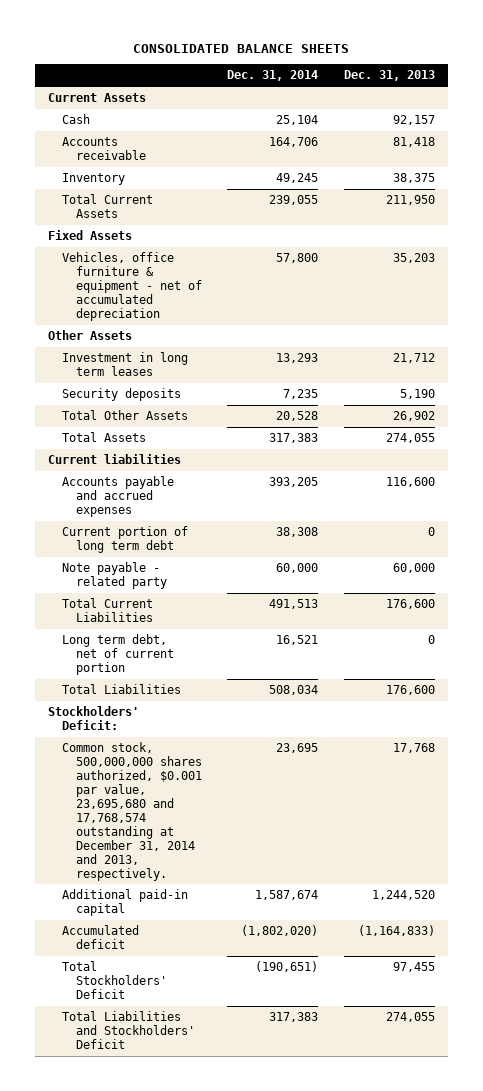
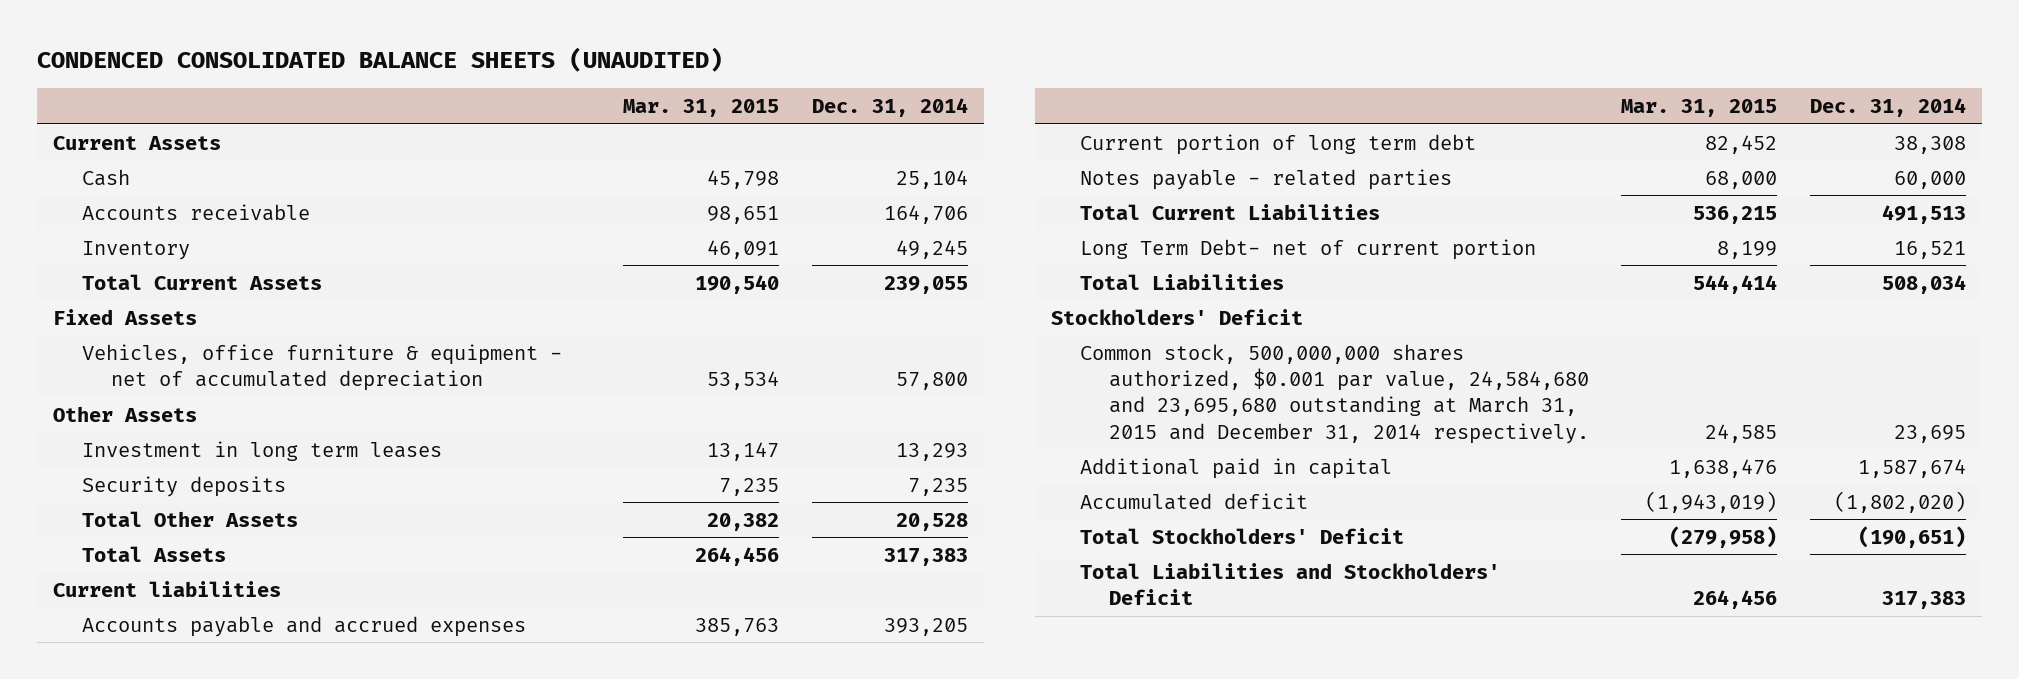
[133,43,350,53] CONSOLIDATED BALANCE SHEETS -> [36,47,723,73] CONDENCED CONSOLIDATED BALANCE SHEETS (UNAUDITED)
[343,70,435,82] Dec. 31, 2013 -> none
none -> [623,99,780,118] Mar. 31, 2015
[61,562,167,590] Note payable - related party -> [1079,168,1452,190] Notes payable - related parties
[61,634,174,675] Long term debt, net of current portion -> [1079,238,1536,260] Long Term Debt- net of current portion
[48,706,140,731] Stockholders' Deficit: -> [1050,308,1303,325] Stockholders' Deficit
[61,742,202,881] Common stock, 500,000,000 shares authorized, $0.001 par value, 23,695,680 and 17,768,574 outstanding at December 31, 2014 and 2013, respectively. -> [1079,343,1589,444] Common stock, 500,000,000 shares authorized, $0.001 par value, 24,584,680 and 23,695,680 outstanding at March 31, 2015 and December 31, 2014 respectively.
[61,889,188,917] Additional paid-in capital -> [1079,457,1392,479] Additional paid in capital

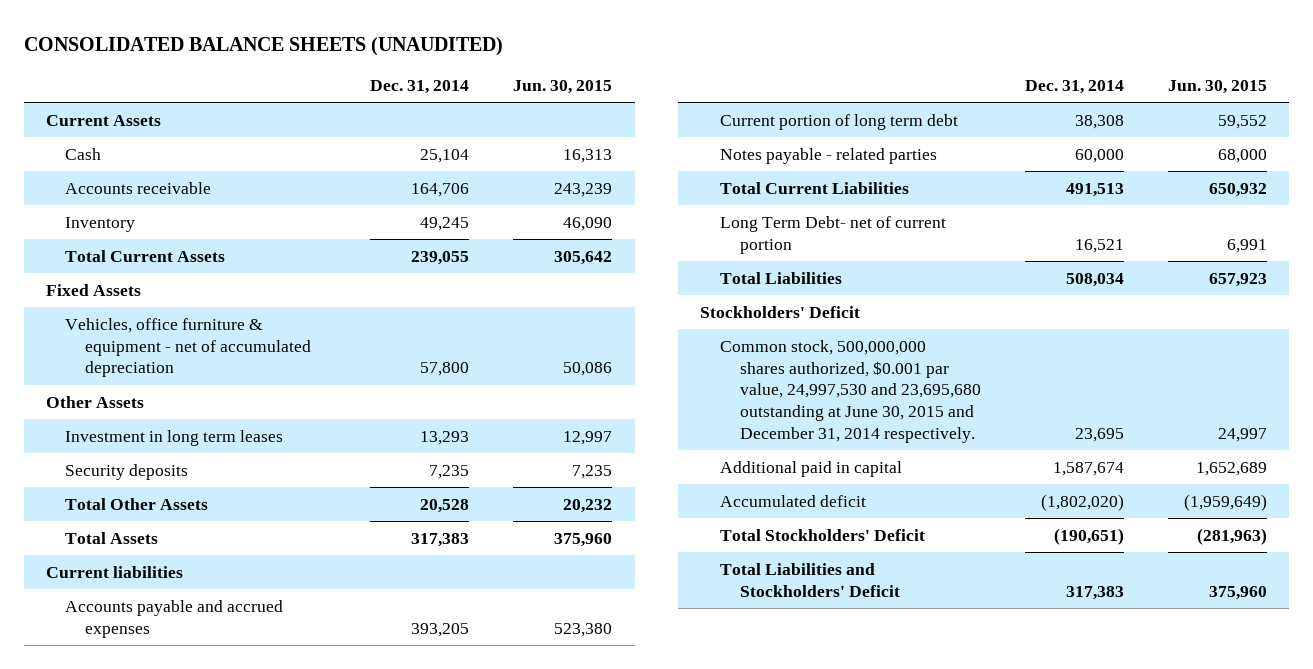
[36,47,723,73] CONDENCED CONSOLIDATED BALANCE SHEETS (UNAUDITED) -> [23,36,503,56] CONSOLIDATED BALANCE SHEETS (UNAUDITED)
[623,99,780,118] Mar. 31, 2015 -> none
none -> [513,79,613,94] Jun. 30, 2015
[1079,343,1589,444] Common stock, 500,000,000 shares authorized, $0.001 par value, 24,584,680 and 23,695,680 outstanding at March 31, 2015 and December 31, 2014 respectively. -> [720,339,981,444] Common stock, 500,000,000 shares authorized, $0.001 par value, 24,997,530 and 23,695,680 outstanding at June 30, 2015 and December 31, 2014 respectively.

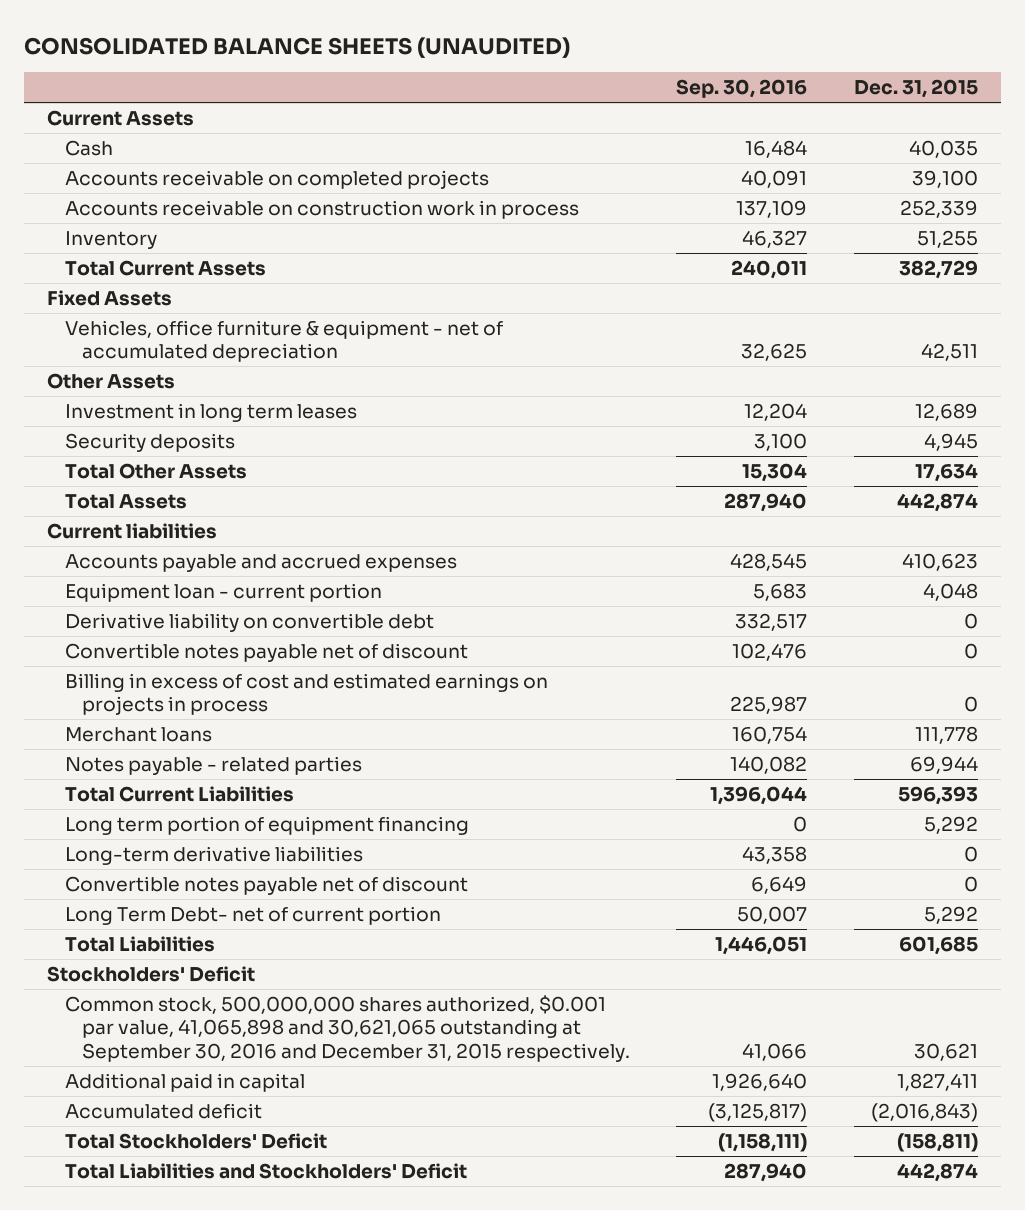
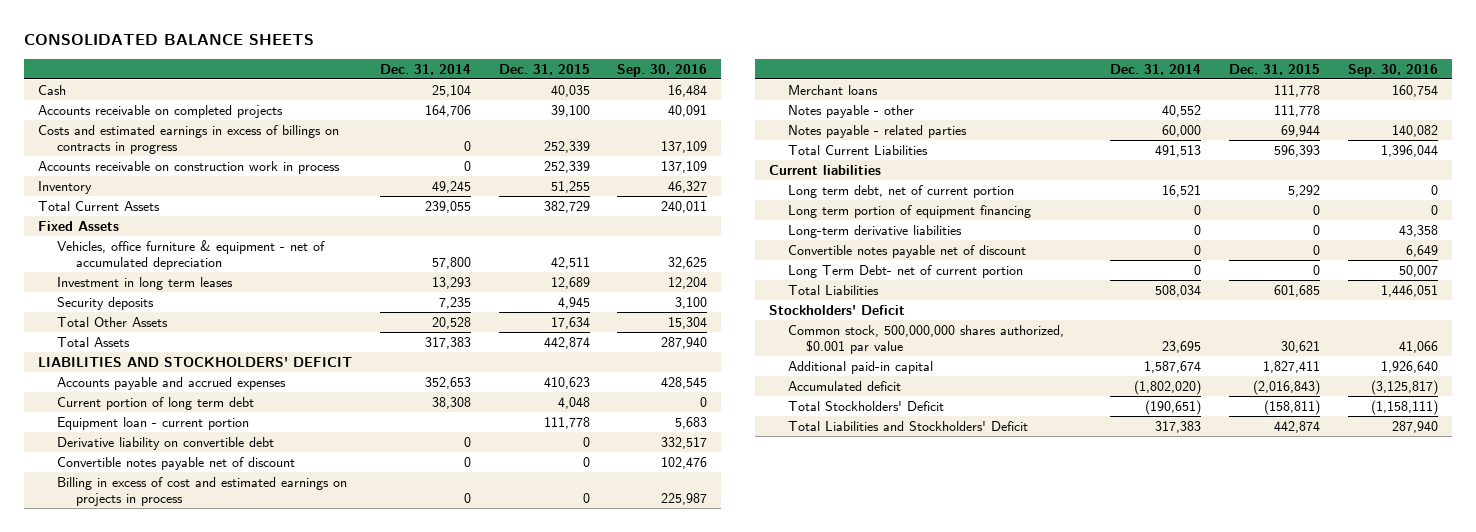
[24,36,571,58] CONSOLIDATED BALANCE SHEETS (UNAUDITED) -> [24,34,315,46] CONSOLIDATED BALANCE SHEETS
none -> [379,63,471,75] Dec. 31, 2014
[47,109,195,126] Current Assets -> none
none -> [38,124,340,154] Costs and estimated earnings in excess of billings on contracts in progress
[47,372,176,389] Other Assets -> none
none -> [38,356,353,367] LIABILITIES AND STOCKHOLDERS' DEFICIT
none -> [57,396,255,410] Current portion of long term debt
[922,582,978,601] 4,048 -> [543,416,590,429] 111,778
none -> [787,104,914,118] Notes payable - other
[47,522,218,539] Current liabilities -> [768,164,881,175] Current liabilities
none -> [787,184,1014,198] Long term debt, net of current portion
[923,815,978,834] 5,292 -> [1313,204,1321,215] 0
[923,905,978,924] 5,292 -> [1313,264,1321,275] 0
[64,994,630,1063] Common stock, 500,000,000 shares authorized, $0.001 par value, 41,065,898 and 30,621,065 outstanding at September 30, 2016 and December 31, 2015 respectively. -> [787,324,1064,354] Common stock, 500,000,000 shares authorized, $0.001 par value
[64,1072,305,1092] Additional paid in capital -> [787,360,933,374] Additional paid-in capital

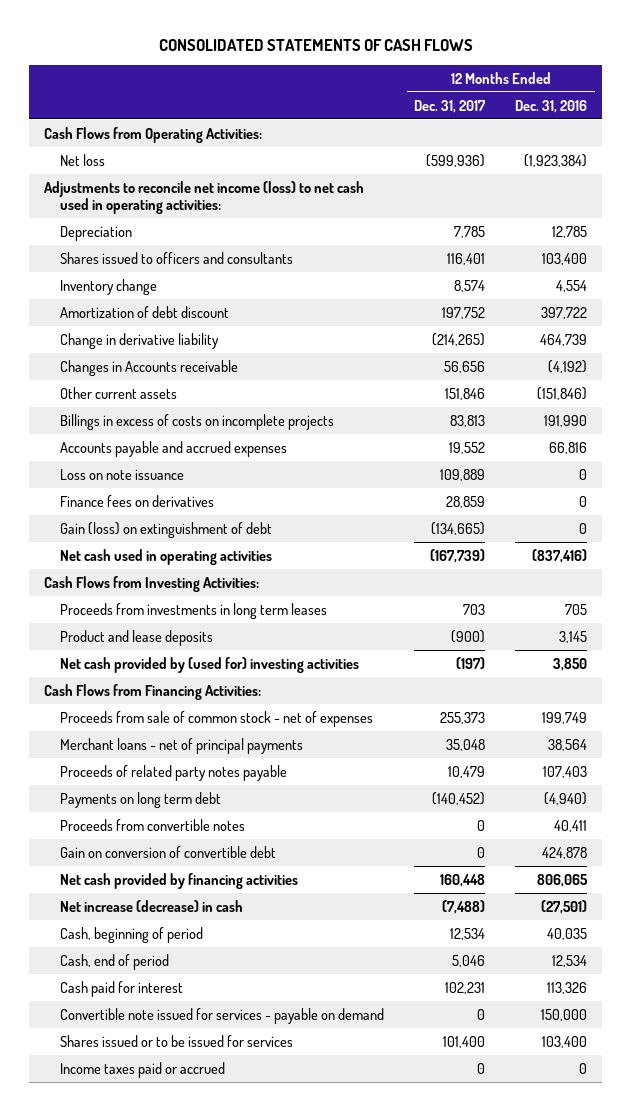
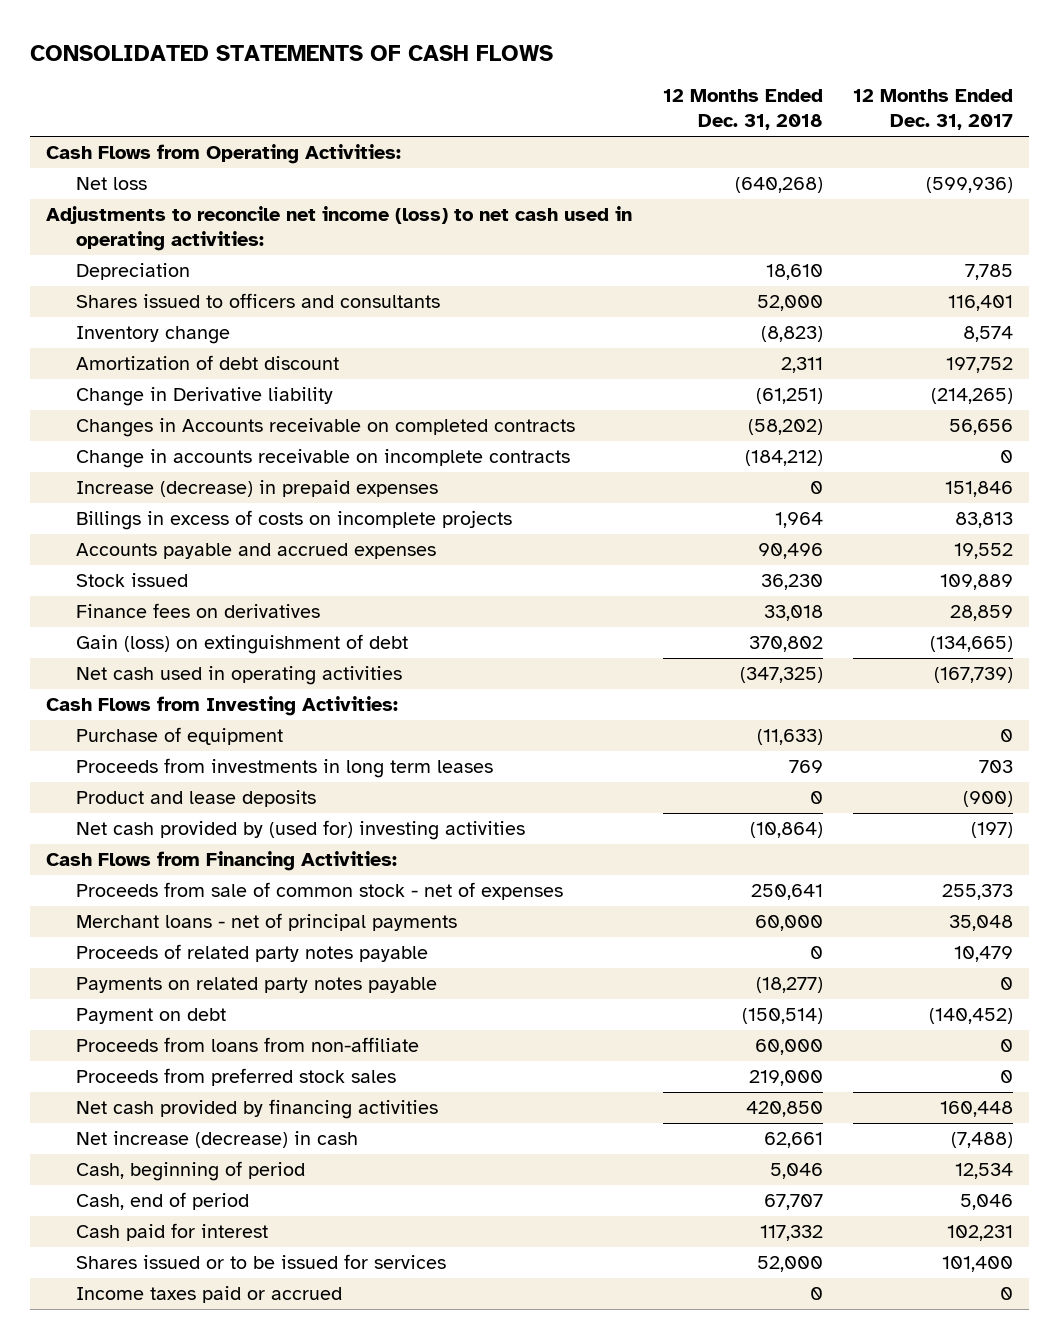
[515,99,588,113] Dec. 31, 2016 -> none
none -> [662,89,823,131] 12 Months Ended Dec. 31, 2018
[60,332,220,349] Change in derivative liability -> [75,387,333,407] Change in Derivative liability
[60,359,239,376] Changes in Accounts receivable -> [75,418,575,438] Changes in Accounts receivable on completed contracts
none -> [75,449,570,469] Change in accounts receivable on incomplete contracts
[60,386,178,399] Other current assets -> [75,480,438,498] Increase (decrease) in prepaid expenses
[60,468,185,480] Loss on note issuance -> [75,573,188,588] Stock issued
none -> [75,727,283,746] Purchase of equipment
[60,818,246,831] Proceeds from convertible notes -> none
[60,845,277,858] Gain on conversion of convertible debt -> none
none -> [75,977,437,994] Payments on related party notes payable
[60,791,222,808] Payments on long term debt -> [75,1008,226,1025] Payment on debt
none -> [75,1037,419,1053] Proceeds from loans from non-affiliate
none -> [75,1068,396,1087] Proceeds from preferred stock sales
[60,1007,385,1024] Convertible note issued for services - payable on demand -> none

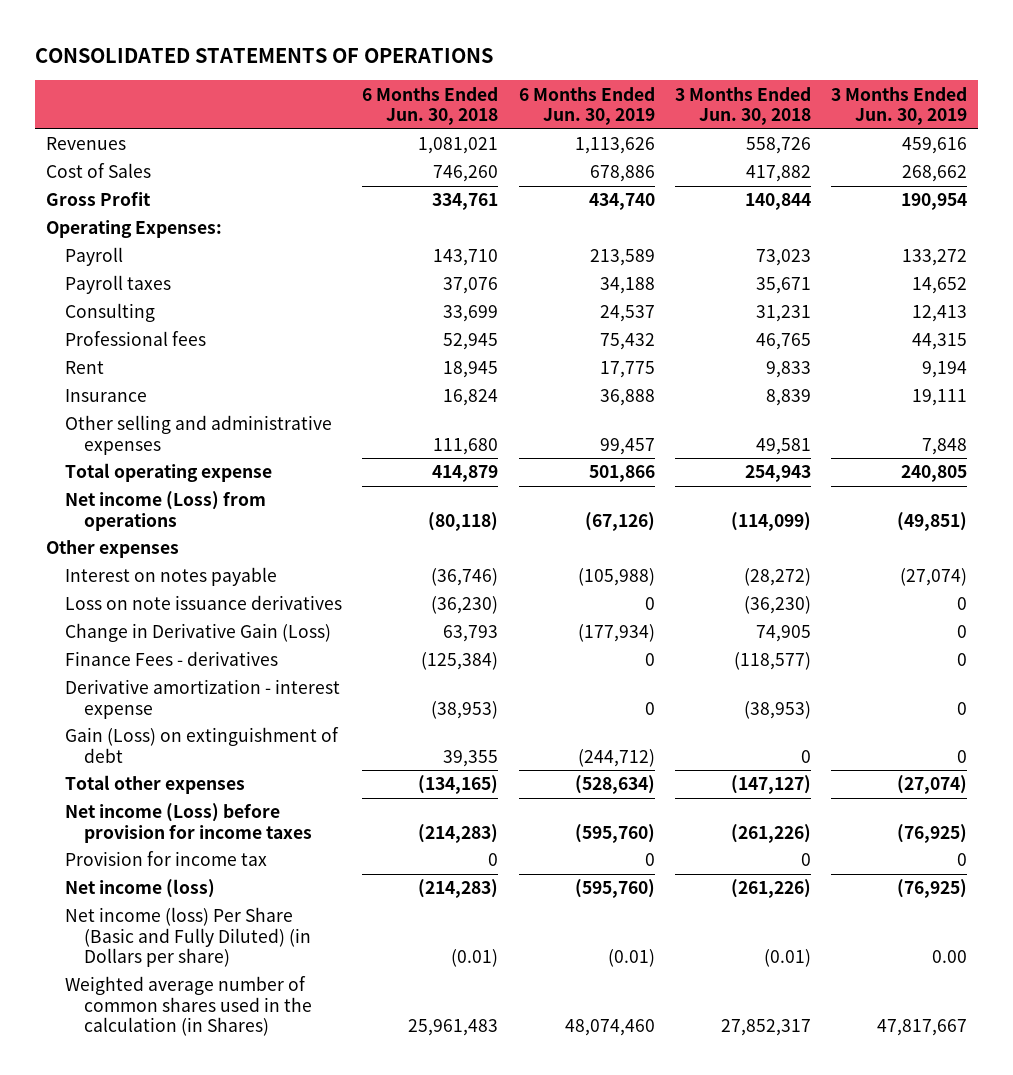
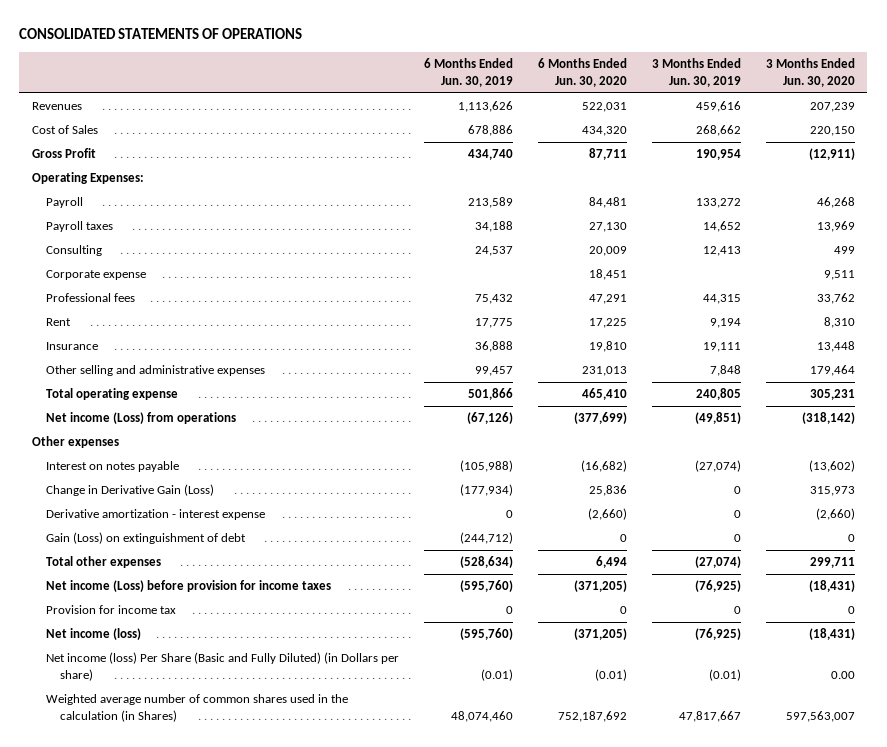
[362,86,499,126] 6 Months Ended Jun. 30, 2018 -> none
[675,86,812,126] 3 Months Ended Jun. 30, 2018 -> none
none -> [537,58,627,87] 6 Months Ended Jun. 30, 2020
none -> [765,58,855,87] 3 Months Ended Jun. 30, 2020
none -> [45,270,146,281] Corporate expense
[64,595,342,611] Loss on note issuance derivatives -> none
[64,651,278,667] Finance Fees - derivatives -> none
[932,950,968,964] 0.00 -> [708,668,741,681] (0.01)

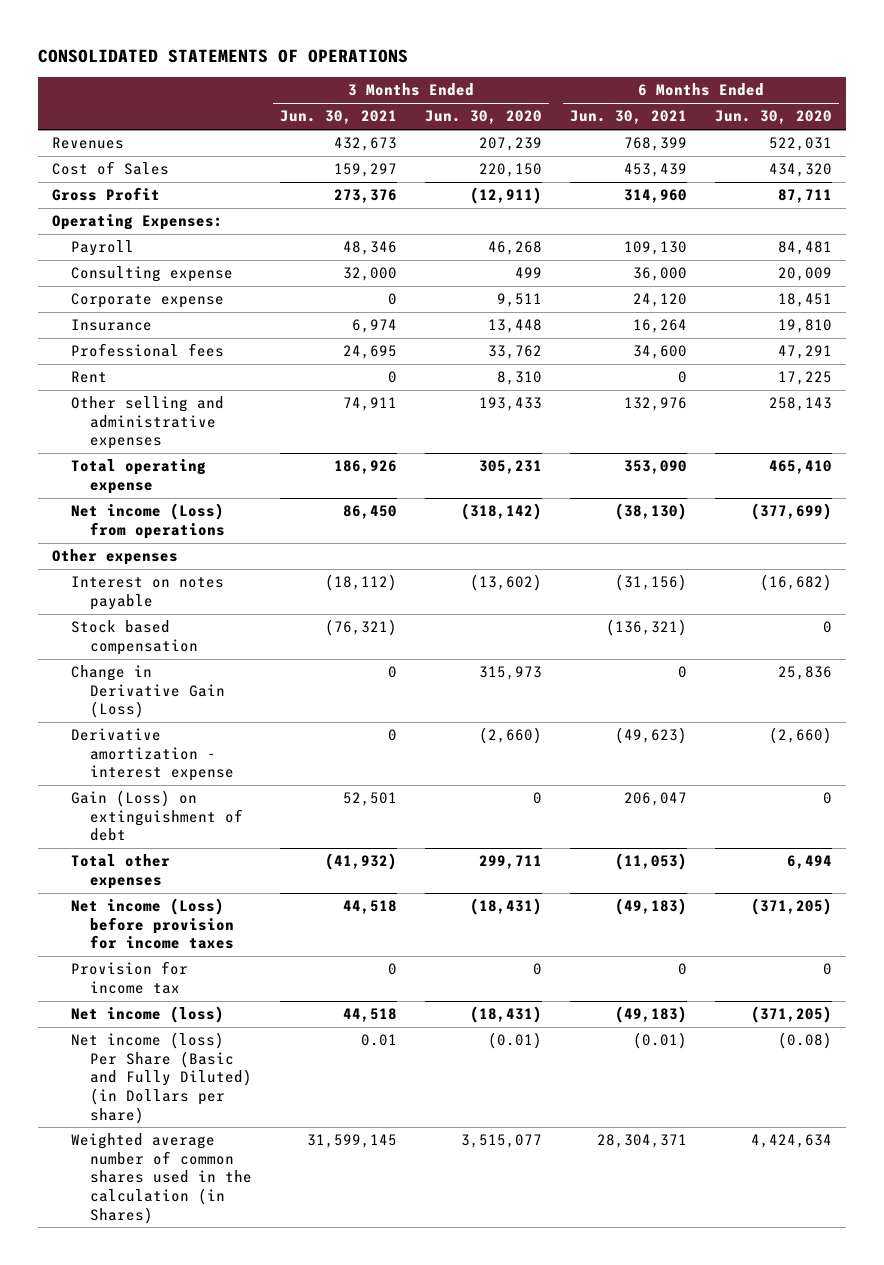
[423,58,513,87] 6 Months Ended Jun. 30, 2019 -> none
[651,58,741,87] 3 Months Ended Jun. 30, 2019 -> none
none -> [280,110,398,125] Jun. 30, 2021
none -> [570,110,688,125] Jun. 30, 2021
[45,221,113,233] Payroll taxes -> none
[45,245,102,257] Consulting -> [71,266,234,283] Consulting expense
[45,342,98,351] Insurance -> [71,319,153,332] Insurance
[581,366,627,377] 231,013 -> [769,397,833,412] 258,143
[809,365,855,377] 179,464 -> [479,397,543,412] 193,433
none -> [71,620,199,655] Stock based compensation
[594,668,627,681] (0.01) -> [778,1032,833,1050] (0.08)
[830,670,855,679] 0.00 -> [488,1032,543,1050] (0.01)
[557,710,627,722] 752,187,692 -> [751,1134,833,1149] 4,424,634
[785,710,855,722] 597,563,007 -> [461,1134,543,1149] 3,515,077

